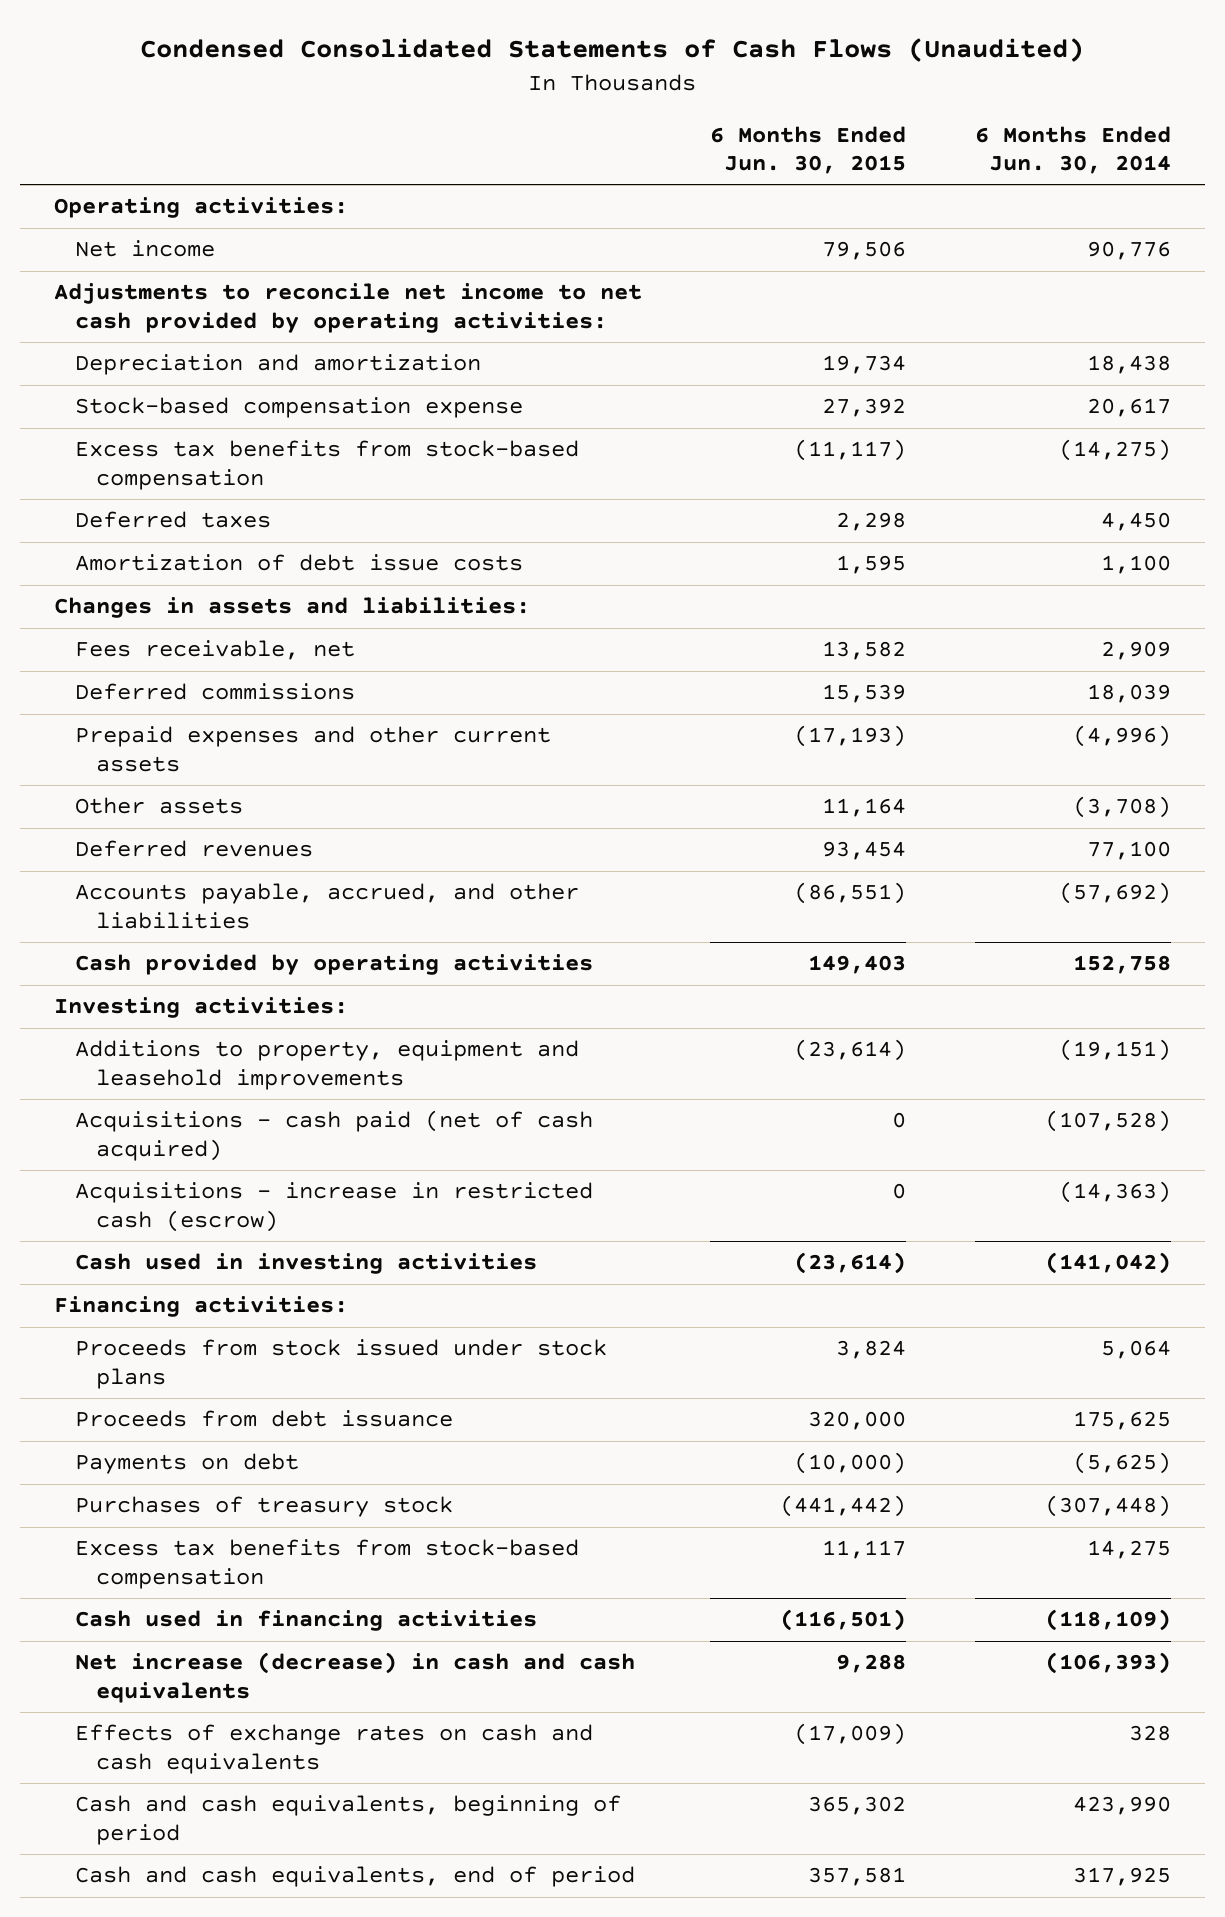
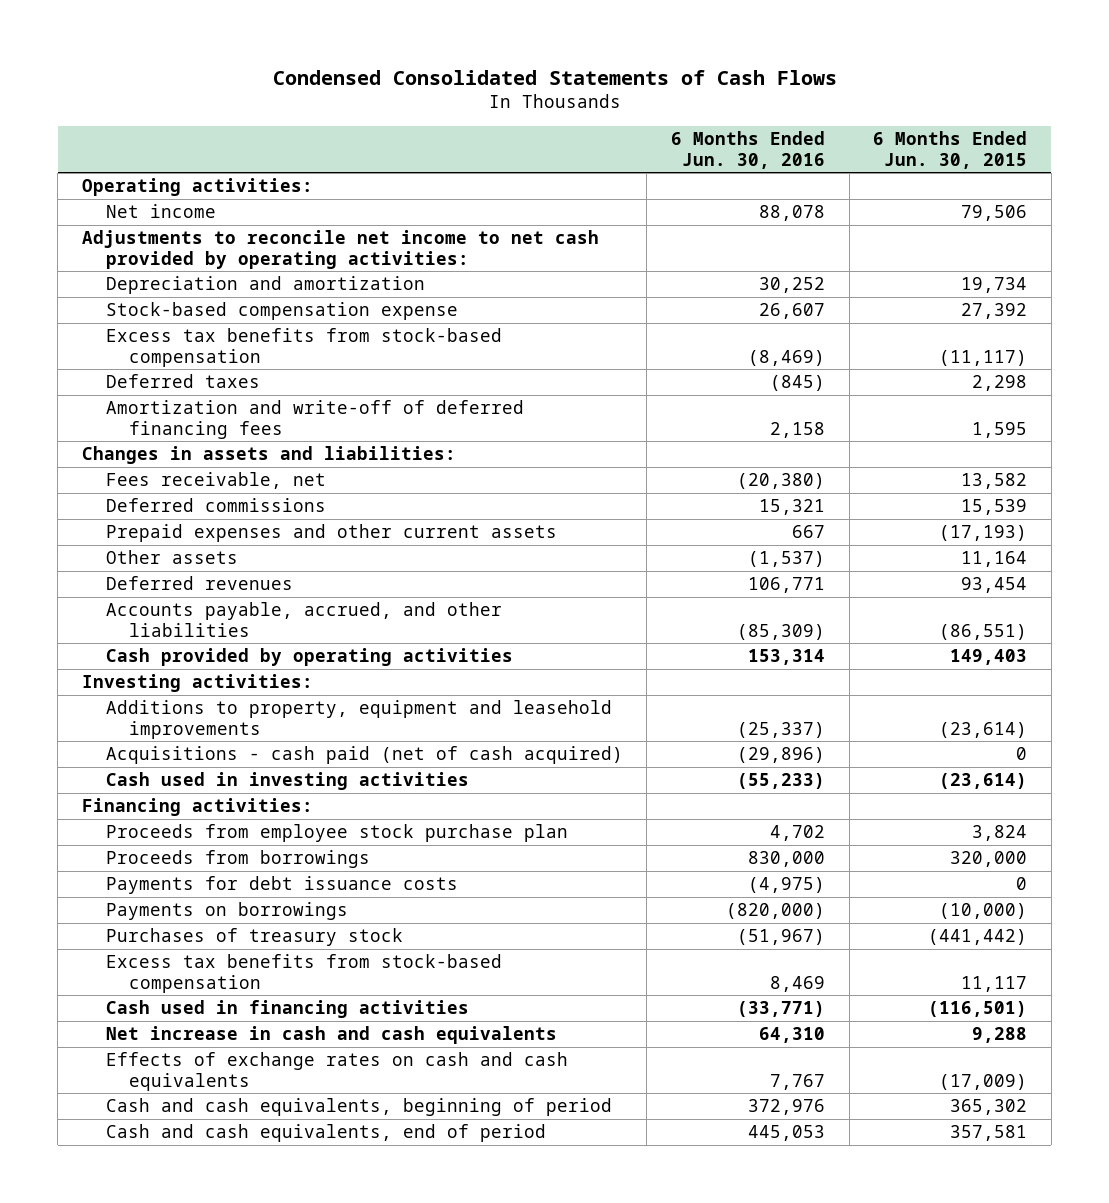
[140,38,1085,63] Condensed Consolidated Statements of Cash Flows (Unaudited) -> [272,69,837,85] Condensed Consolidated Statements of Cash Flows
[974,125,1171,175] 6 Months Ended Jun. 30, 2014 -> none
none -> [670,131,825,169] 6 Months Ended Jun. 30, 2016
[75,554,524,572] Amortization of debt issue costs -> [105,400,524,439] Amortization and write-off of deferred financing fees
[75,1182,594,1232] Acquisitions - increase in restricted cash (escrow) -> none
[75,1339,608,1389] Proceeds from stock issued under stock plans -> [105,824,568,843] Proceeds from employee stock purchase plan
[75,1410,454,1428] Proceeds from debt issuance -> [105,850,370,869] Proceeds from borrowings
none -> [105,876,458,895] Payments for debt issuance costs
[75,1453,300,1475] Payments on debt -> [105,902,348,921] Payments on borrowings
[75,1652,636,1703] Net increase (decrease) in cash and cash equivalents -> [105,1026,557,1045] Net increase in cash and cash equivalents

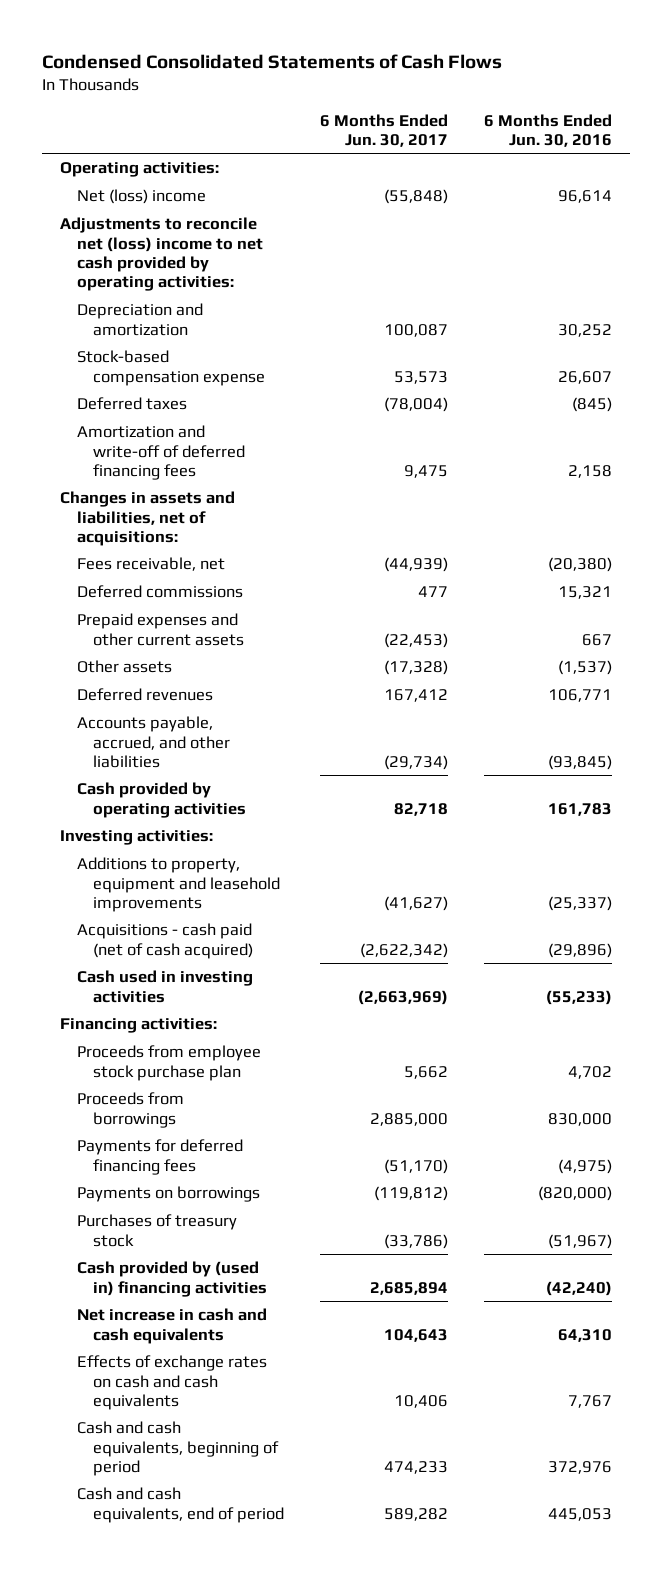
[873,131,1028,169] 6 Months Ended Jun. 30, 2015 -> none
none -> [320,113,449,147] 6 Months Ended Jun. 30, 2017
[105,204,216,219] Net income -> [76,189,206,205] Net (loss) income
[758,205,825,222] 88,078 -> [557,190,612,204] 96,614
[82,230,600,269] Adjustments to reconcile net income to net cash provided by operating activities: -> [60,217,263,292] Adjustments to reconcile net (loss) income to net cash provided by operating activities:
[105,328,502,367] Excess tax benefits from stock-based compensation -> none
[82,446,457,465] Changes in assets and liabilities: -> [60,491,236,546] Changes in assets and liabilities, net of acquisitions:
[736,623,825,640] (85,309) -> [547,754,612,770] (93,845)
[747,649,825,666] 153,314 -> [547,802,612,816] 161,783
[105,876,458,895] Payments for debt issuance costs -> [76,1139,243,1175] Payments for deferred financing fees
[105,954,502,993] Excess tax benefits from stock-based compensation -> none
[105,1000,469,1019] Cash used in financing activities -> [76,1261,268,1297] Cash provided by (used in) financing activities
[736,1001,825,1018] (33,771) -> [545,1280,612,1296] (42,240)

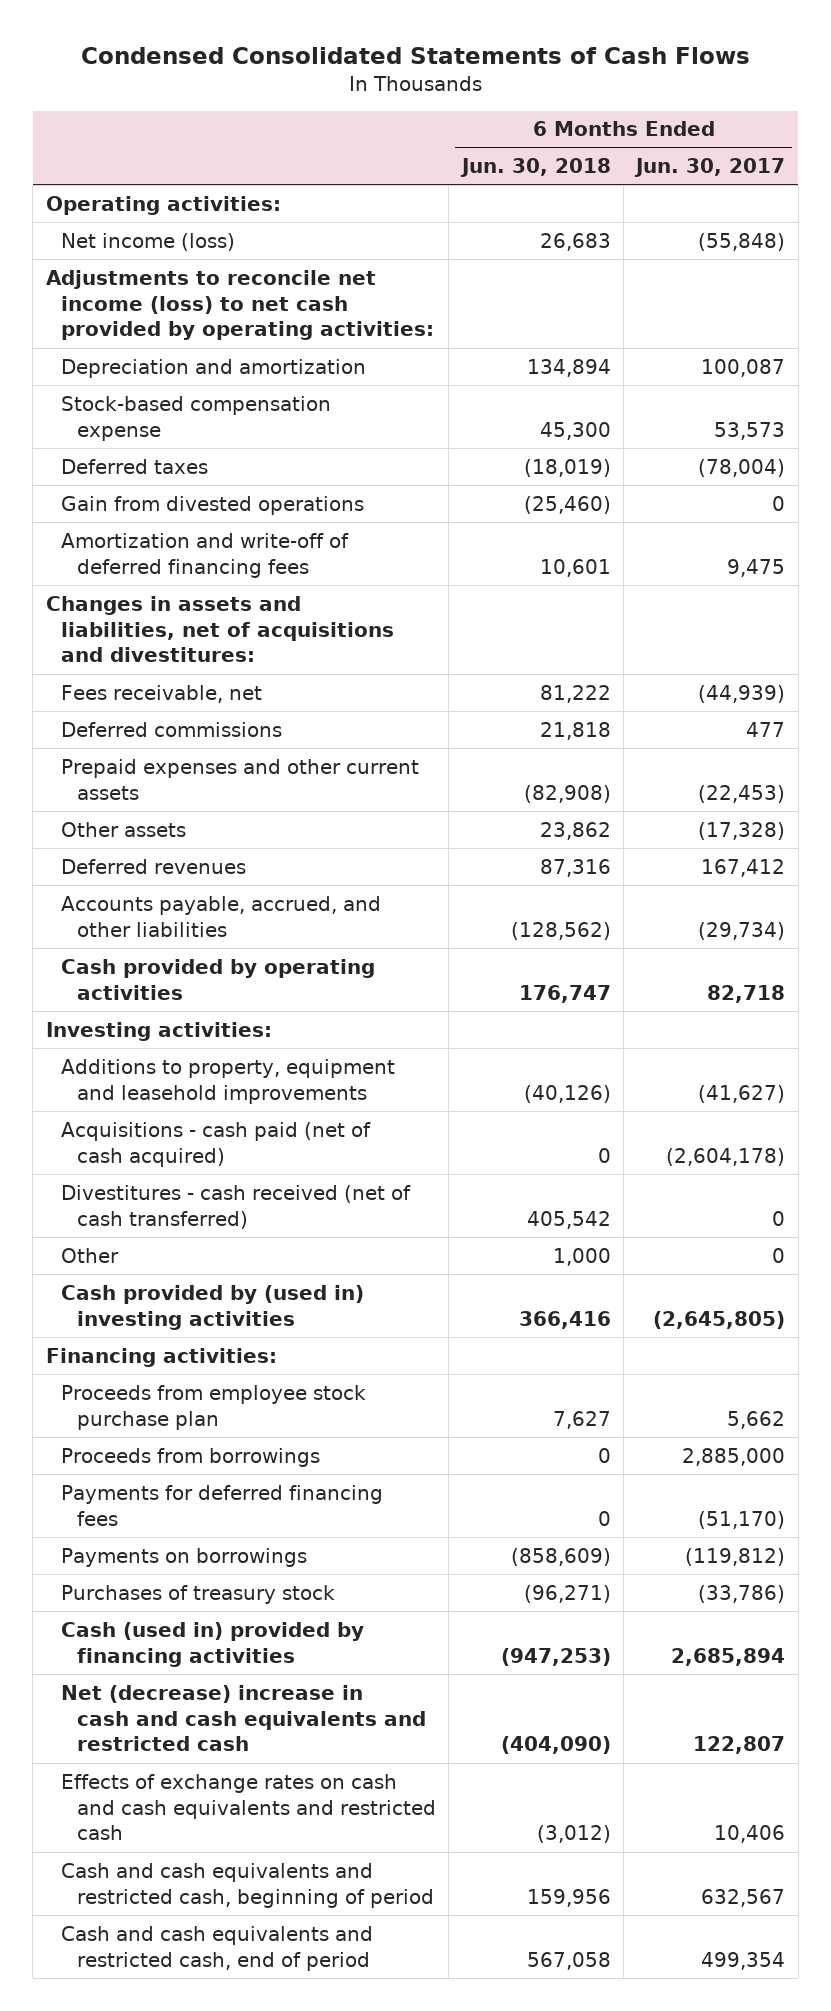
[483,113,612,147] 6 Months Ended Jun. 30, 2016 -> none
none -> [459,158,611,178] Jun. 30, 2018
[76,189,206,205] Net (loss) income -> [61,232,236,251] Net income (loss)
[60,217,263,292] Adjustments to reconcile net (loss) income to net cash provided by operating activities: -> [45,269,435,341] Adjustments to reconcile net income (loss) to net cash provided by operating activities:
none -> [61,495,365,515] Gain from divested operations
[60,491,236,546] Changes in assets and liabilities, net of acquisitions: -> [45,595,395,663] Changes in assets and liabilities, net of acquisitions and divestitures:
[360,942,449,958] (2,622,342) -> [666,1147,786,1166] (2,604,178)
none -> [61,1184,412,1229] Divestitures - cash received (net of cash transferred)
none -> [61,1247,120,1263] Other
[76,970,253,1003] Cash used in investing activities -> [61,1284,365,1330] Cash provided by (used in) investing activities
[358,989,449,1005] (2,663,969) -> [653,1310,786,1329] (2,645,805)
[76,1261,268,1297] Cash provided by (used in) financing activities -> [61,1621,365,1667] Cash (used in) provided by financing activities
[76,1308,267,1344] Net increase in cash and cash equivalents -> [61,1684,427,1752] Net (decrease) increase in cash and cash equivalents and restricted cash
[384,1328,449,1342] 104,643 -> [693,1736,786,1755] 122,807
[76,1355,267,1410] Effects of exchange rates on cash and cash equivalents -> [61,1773,437,1841] Effects of exchange rates on cash and cash equivalents and restricted cash
[76,1421,280,1476] Cash and cash equivalents, beginning of period -> [61,1862,435,1908] Cash and cash equivalents and restricted cash, beginning of period
[384,1460,449,1474] 474,233 -> [701,1888,786,1907] 632,567
[76,1487,285,1523] Cash and cash equivalents, end of period -> [61,1925,374,1971] Cash and cash equivalents and restricted cash, end of period
[384,1507,449,1521] 589,282 -> [701,1951,786,1970] 499,354

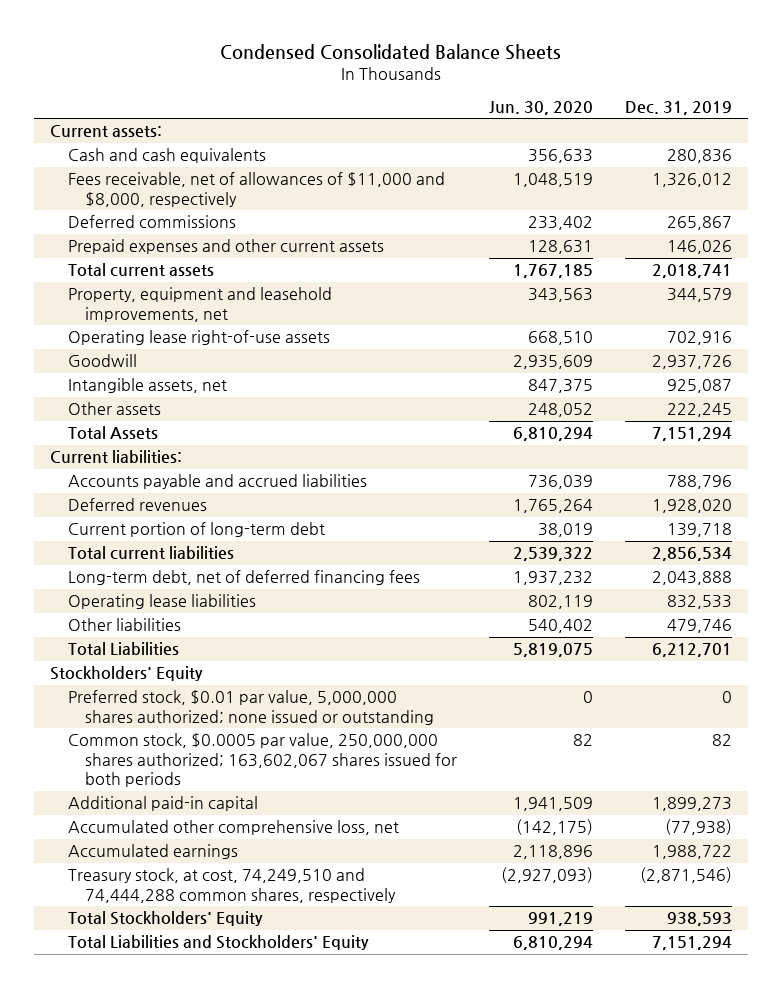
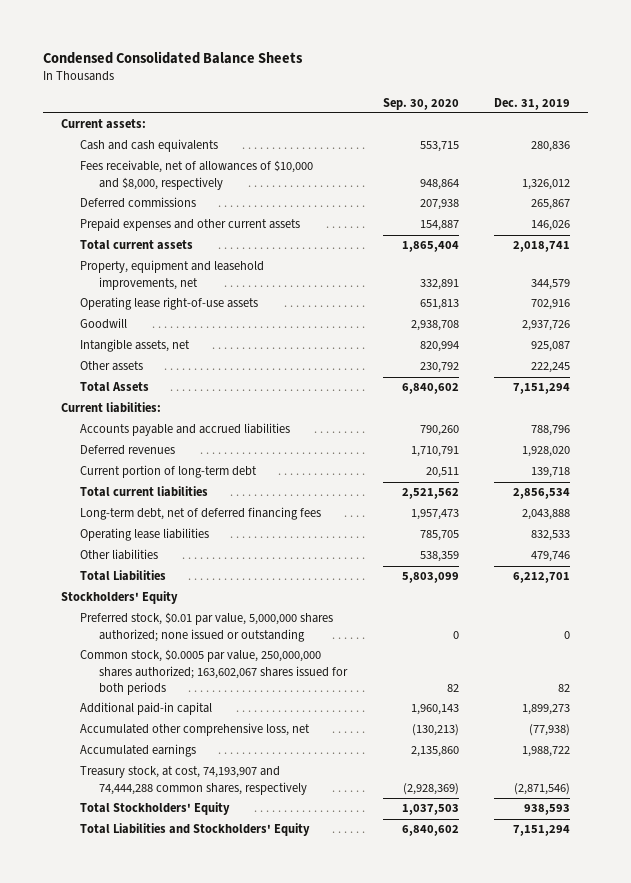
[488,100,593,115] Jun. 30, 2020 -> none
none -> [382,97,459,110] Sep. 30, 2020
[67,172,445,207] Fees receivable, net of allowances of $11,000 and $8,000, respectively -> [80,160,314,190] Fees receivable, net of allowances of $10,000 and $8,000, respectively
[67,868,396,903] Treasury stock, at cost, 74,249,510 and 74,444,288 common shares, respectively -> [80,766,308,795] Treasury stock, at cost, 74,193,907 and 74,444,288 common shares, respectively

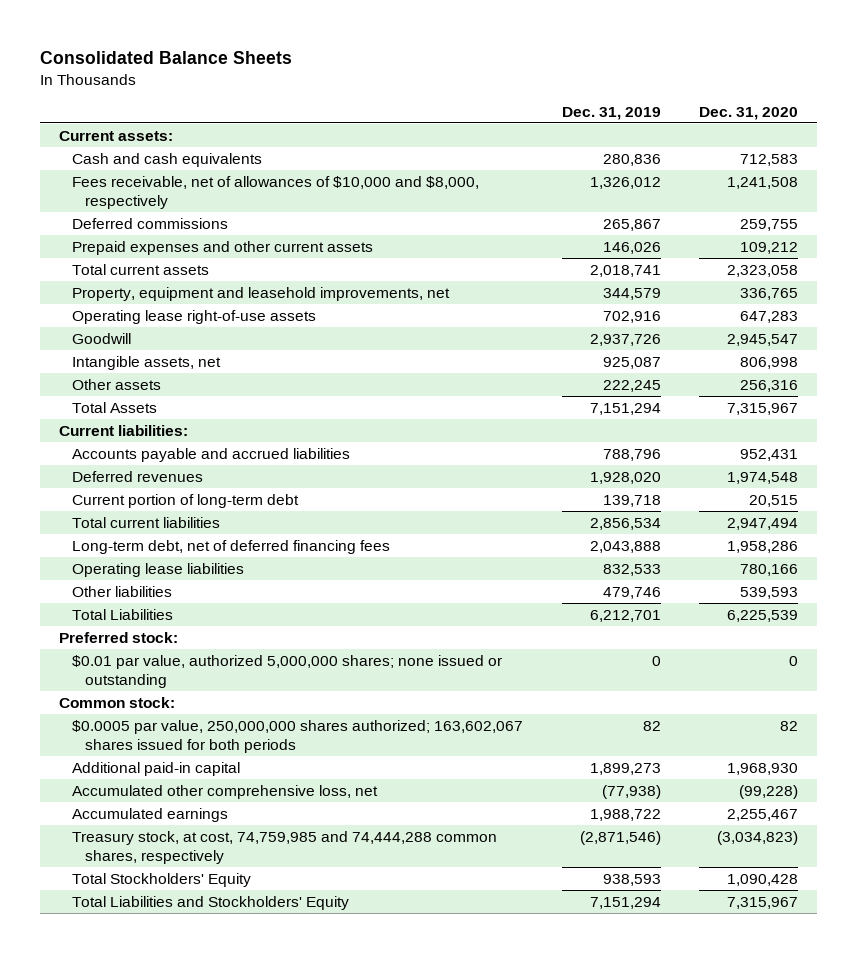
[43,50,304,64] Condensed Consolidated Balance Sheets -> [40,50,293,64] Consolidated Balance Sheets
[382,97,459,110] Sep. 30, 2020 -> none
none -> [699,106,799,120] Dec. 31, 2020
[61,591,179,605] Stockholders' Equity -> none
none -> [59,631,179,643] Preferred stock:
[80,612,334,642] Preferred stock, $0.01 par value, 5,000,000 shares authorized; none issued or outstanding -> [72,654,503,688] $0.01 par value, authorized 5,000,000 shares; none issued or outstanding
none -> [59,696,176,708] Common stock:
[80,649,349,695] Common stock, $0.0005 par value, 250,000,000 shares authorized; 163,602,067 shares issued for both periods -> [72,719,524,753] $0.0005 par value, 250,000,000 shares authorized; 163,602,067 shares issued for both periods
[80,766,308,795] Treasury stock, at cost, 74,193,907 and 74,444,288 common shares, respectively -> [72,830,498,864] Treasury stock, at cost, 74,759,985 and 74,444,288 common shares, respectively

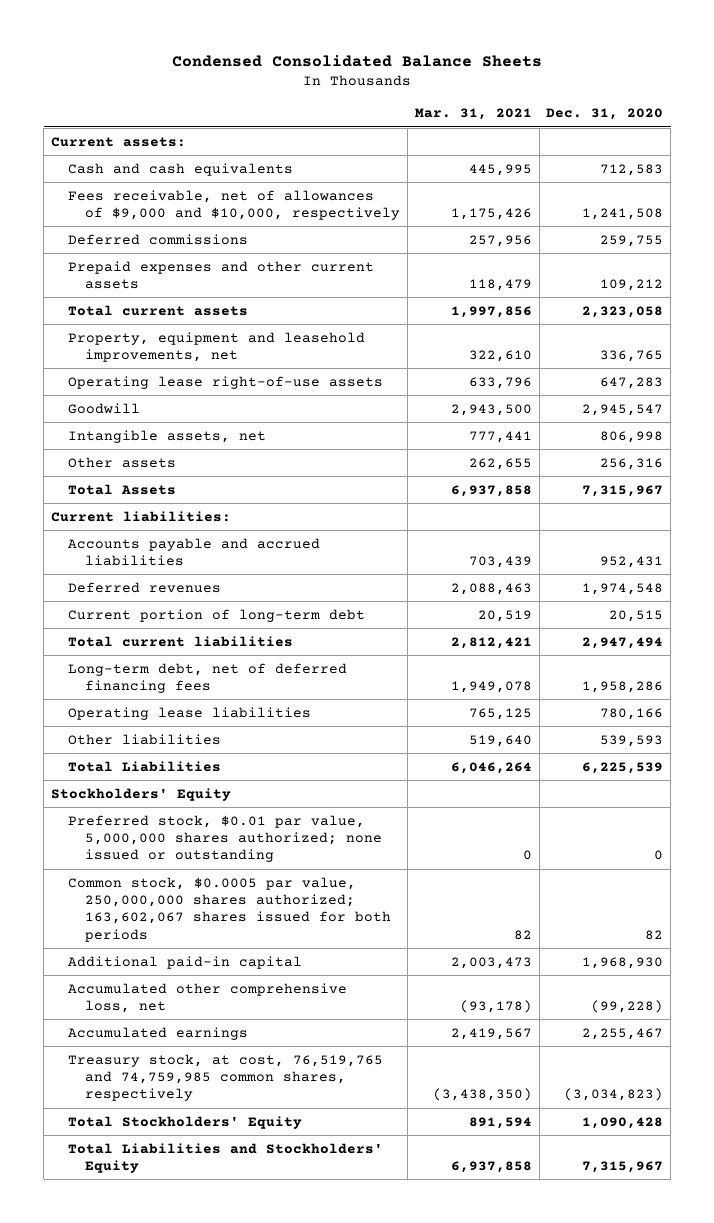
[40,50,293,64] Consolidated Balance Sheets -> [172,54,543,67] Condensed Consolidated Balance Sheets
[561,106,661,120] Dec. 31, 2019 -> none
none -> [414,108,532,121] Mar. 31, 2021
[72,175,480,209] Fees receivable, net of allowances of $10,000 and $8,000, respectively -> [68,189,401,220] Fees receivable, net of allowances of $9,000 and $10,000, respectively
[59,631,179,643] Preferred stock: -> none
[59,696,176,708] Common stock: -> none
none -> [50,787,231,801] Stockholders' Equity
[72,654,503,688] $0.01 par value, authorized 5,000,000 shares; none issued or outstanding -> [68,814,383,863] Preferred stock, $0.01 par value, 5,000,000 shares authorized; none issued or outstanding
[72,719,524,753] $0.0005 par value, 250,000,000 shares authorized; 163,602,067 shares issued for both periods -> [68,876,392,942] Common stock, $0.0005 par value, 250,000,000 shares authorized; 163,602,067 shares issued for both periods
[72,830,498,864] Treasury stock, at cost, 74,759,985 and 74,444,288 common shares, respectively -> [68,1053,384,1102] Treasury stock, at cost, 76,519,765 and 74,759,985 common shares, respectively

